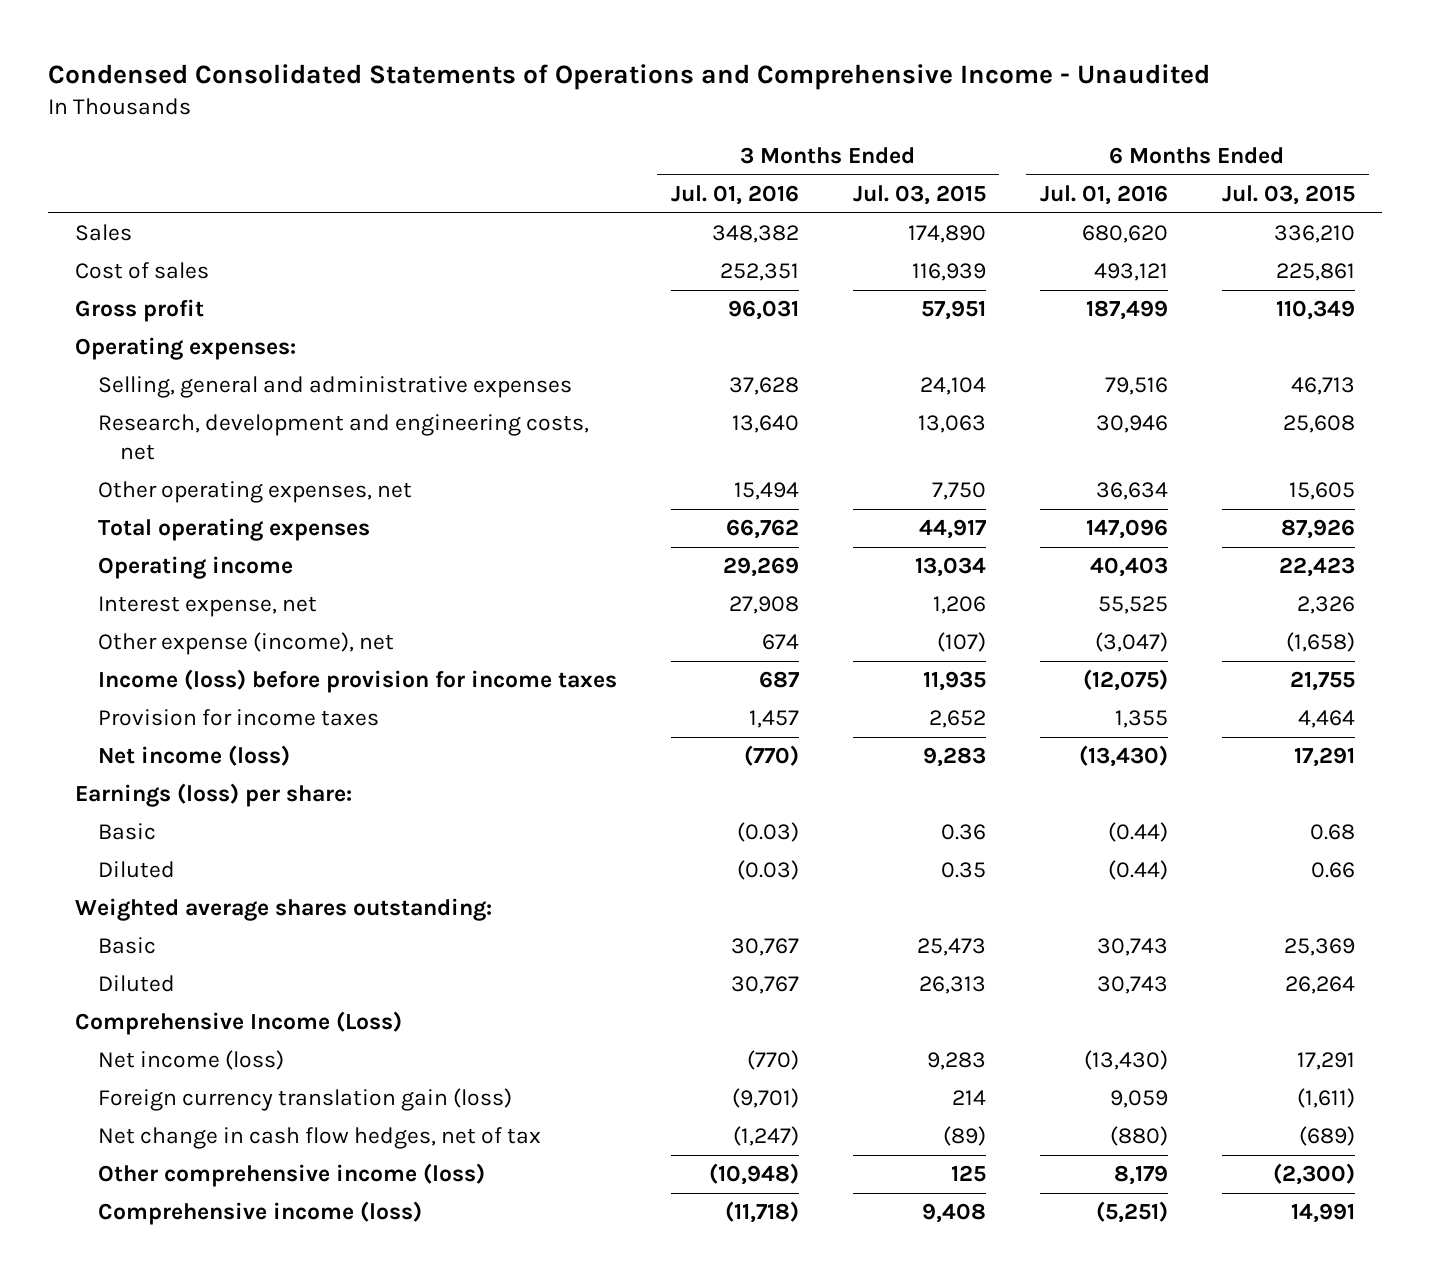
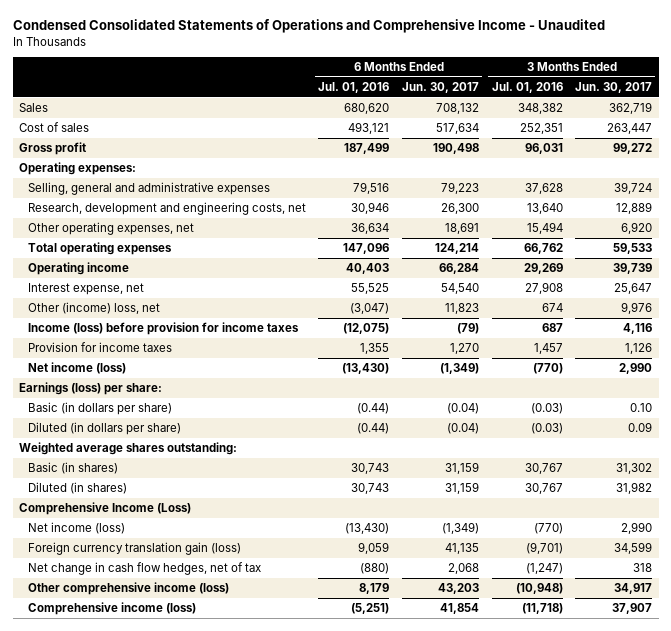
[852,184,986,205] Jul. 03, 2015 -> none
[1222,184,1356,205] Jul. 03, 2015 -> none
none -> [401,81,479,93] Jun. 30, 2017
none -> [575,81,653,93] Jun. 30, 2017
[97,632,394,656] Other expense (income), net -> [27,301,160,314] Other (income) loss, net
[97,823,156,841] Basic -> [27,401,172,415] Basic (in dollars per share)
[97,861,175,879] Diluted -> [27,421,181,435] Diluted (in dollars per share)
[97,937,156,955] Basic -> [27,461,118,474] Basic (in shares)
[97,975,175,993] Diluted -> [27,481,127,494] Diluted (in shares)

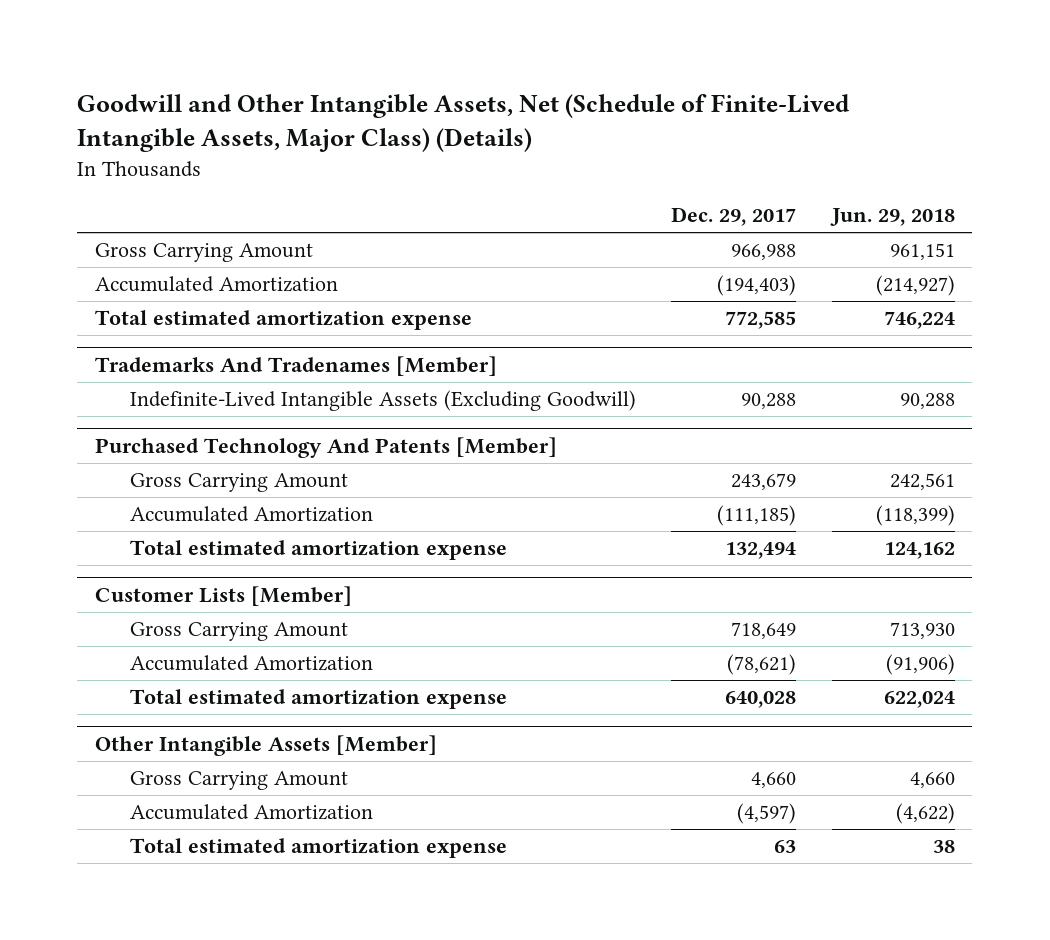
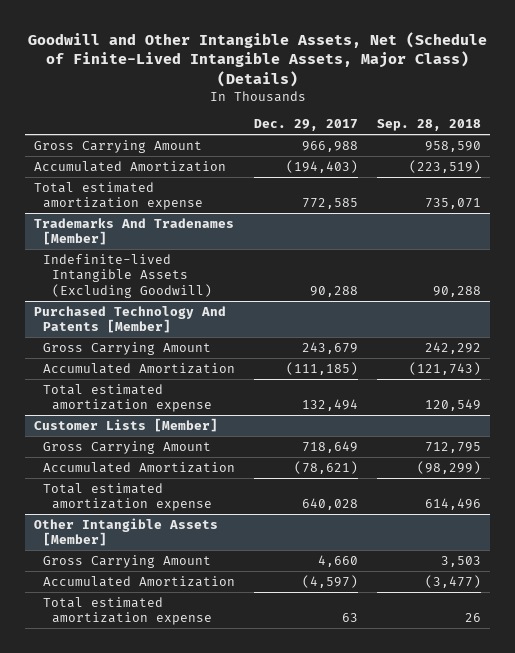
[829,208,955,227] Jun. 29, 2018 -> none
none -> [376,119,481,132] Sep. 28, 2018
[130,390,637,412] Indefinite-Lived Intangible Assets (Excluding Goodwill) -> [43,253,213,298] Indefinite-lived Intangible Assets (Excluding Goodwill)

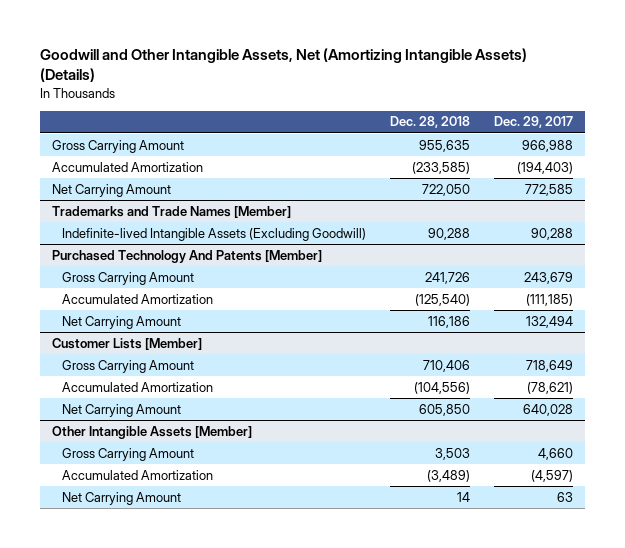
[27,31,487,87] Goodwill and Other Intangible Assets, Net (Schedule of Finite-Lived Intangible Assets, Major Class) (Details) -> [39,48,527,83] Goodwill and Other Intangible Assets, Net (Amortizing Intangible Assets) (Details)
[376,119,481,132] Sep. 28, 2018 -> none
none -> [389,116,470,129] Dec. 28, 2018
[34,181,204,211] Total estimated amortization expense -> [52,183,172,197] Net Carrying Amount
[34,217,235,246] Trademarks And Tradenames [Member] -> [52,205,292,218] Trademarks and Trade Names [Member]
[43,383,213,413] Total estimated amortization expense -> [61,315,181,329] Net Carrying Amount
[43,482,213,512] Total estimated amortization expense -> [61,403,181,417] Net Carrying Amount
[43,596,213,626] Total estimated amortization expense -> [61,491,181,505] Net Carrying Amount

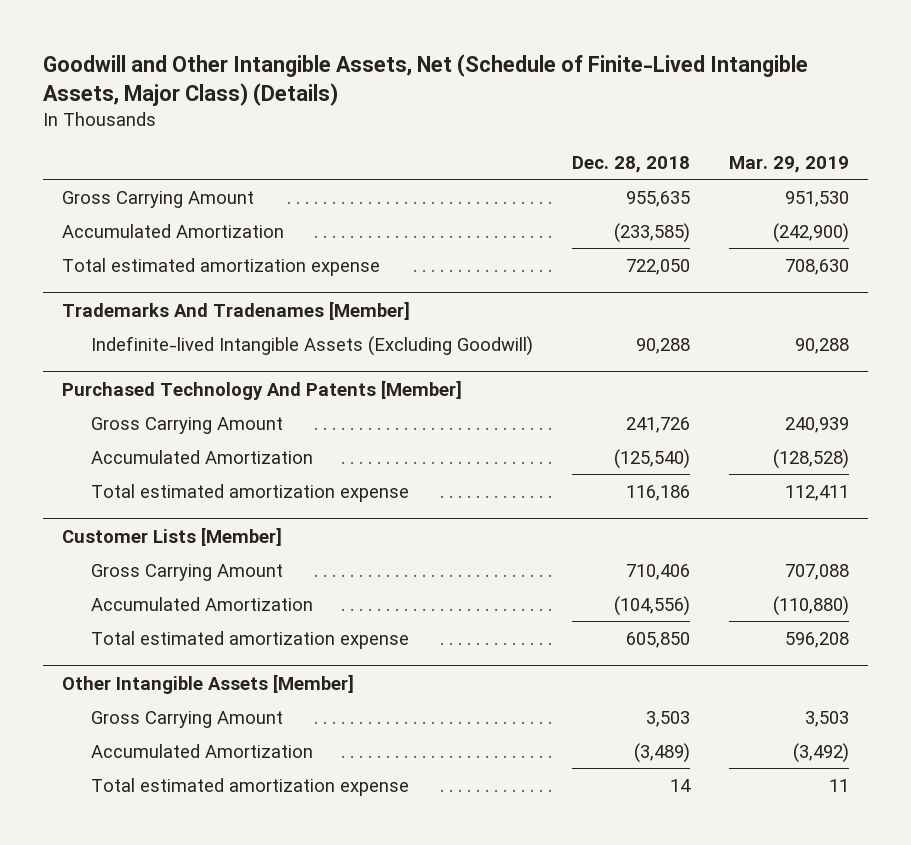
[39,48,527,83] Goodwill and Other Intangible Assets, Net (Amortizing Intangible Assets) (Details) -> [43,54,809,106] Goodwill and Other Intangible Assets, Net (Schedule of Finite-Lived Intangible Assets, Major Class) (Details)
[493,116,573,129] Dec. 29, 2017 -> none
none -> [728,155,849,173] Mar. 29, 2019
[52,183,172,197] Net Carrying Amount -> [62,257,381,276] Total estimated amortization expense
[52,205,292,218] Trademarks and Trade Names [Member] -> [62,300,411,320] Trademarks And Tradenames [Member]
[61,315,181,329] Net Carrying Amount -> [91,483,410,502] Total estimated amortization expense
[61,403,181,417] Net Carrying Amount -> [91,630,410,649] Total estimated amortization expense
[61,491,181,505] Net Carrying Amount -> [91,777,410,796] Total estimated amortization expense

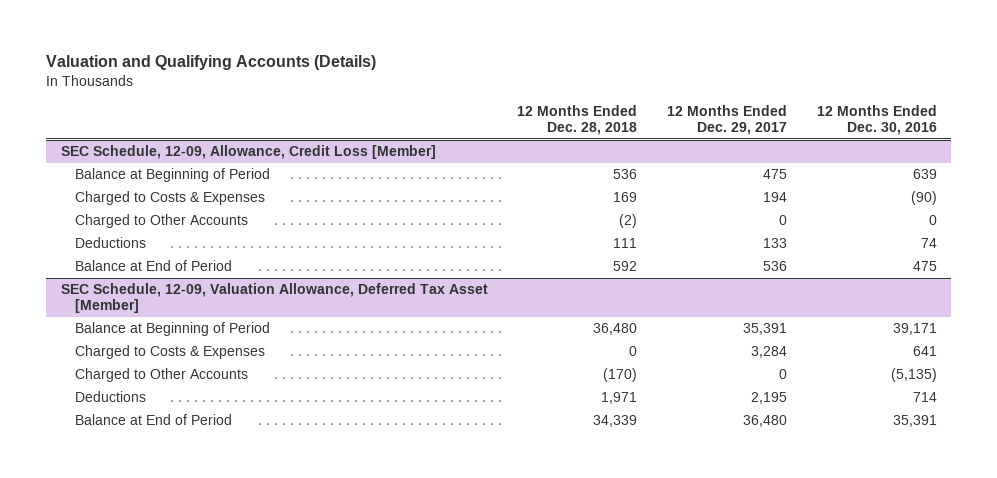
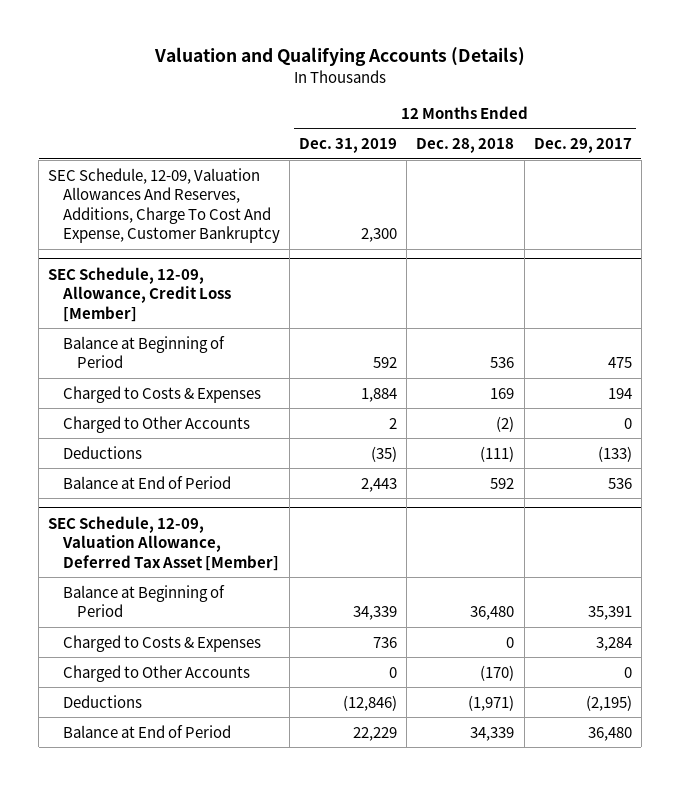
[816,105,937,136] 12 Months Ended Dec. 30, 2016 -> none
none -> [299,138,398,154] Dec. 31, 2019
none -> [48,167,280,244] SEC Schedule, 12-09, Valuation Allowances And Reserves, Additions, Charge To Cost And Expense, Customer Bankruptcy
[613,238,638,249] 111 -> [480,445,515,462] (111)
[762,238,787,249] 133 -> [597,445,632,462] (133)
[601,392,638,405] 1,971 -> [468,694,515,711] (1,971)
[750,392,787,405] 2,195 -> [585,694,632,711] (2,195)

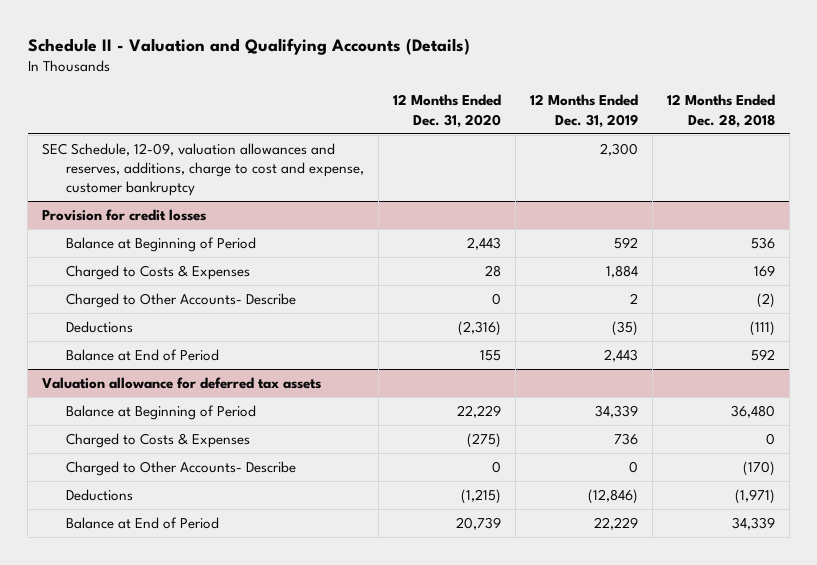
[154,47,526,67] Valuation and Qualifying Accounts (Details) -> [27,38,470,56] Schedule II - Valuation and Qualifying Accounts (Details)
[533,138,632,154] Dec. 29, 2017 -> none
none -> [392,94,501,128] 12 Months Ended Dec. 31, 2020
[48,167,280,244] SEC Schedule, 12-09, Valuation Allowances And Reserves, Additions, Charge To Cost And Expense, Customer Bankruptcy -> [42,142,364,197] SEC Schedule, 12-09, valuation allowances and reserves, additions, charge to cost and expense, customer bankruptcy
[48,266,231,322] SEC Schedule, 12-09, Allowance, Credit Loss [Member] -> [42,208,207,221] Provision for credit losses
[62,415,250,433] Charged to Other Accounts -> [65,292,296,308] Charged to Other Accounts- Describe
[48,515,279,571] SEC Schedule, 12-09, Valuation Allowance, Deferred Tax Asset [Member] -> [42,376,322,389] Valuation allowance for deferred tax assets
[62,664,250,682] Charged to Other Accounts -> [65,460,296,476] Charged to Other Accounts- Describe

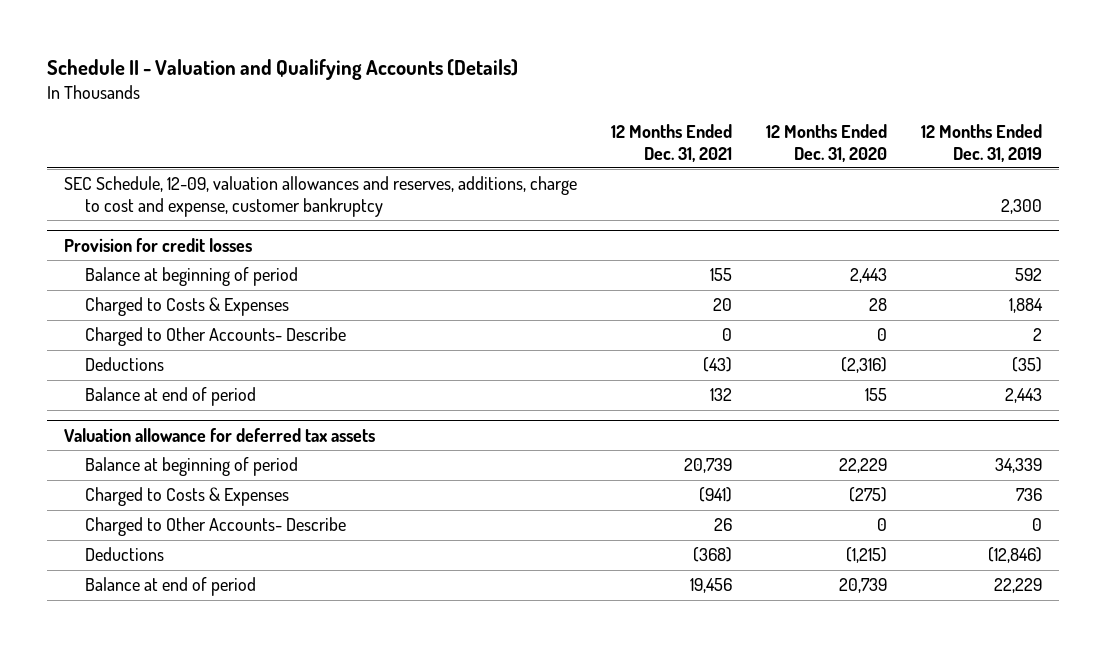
[667,94,776,128] 12 Months Ended Dec. 28, 2018 -> none
none -> [611,124,733,162] 12 Months Ended Dec. 31, 2021
[65,236,256,252] Balance at Beginning of Period -> [84,267,298,287] Balance at beginning of period
[65,348,219,361] Balance at End of Period -> [84,387,256,407] Balance at end of period
[65,404,256,420] Balance at Beginning of Period -> [84,457,298,477] Balance at beginning of period
[65,516,219,529] Balance at End of Period -> [84,577,256,597] Balance at end of period

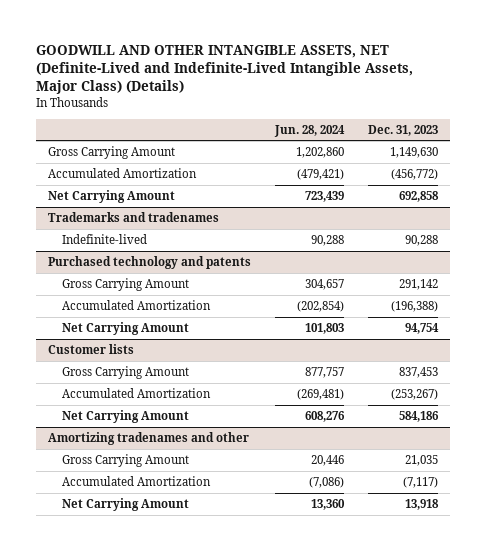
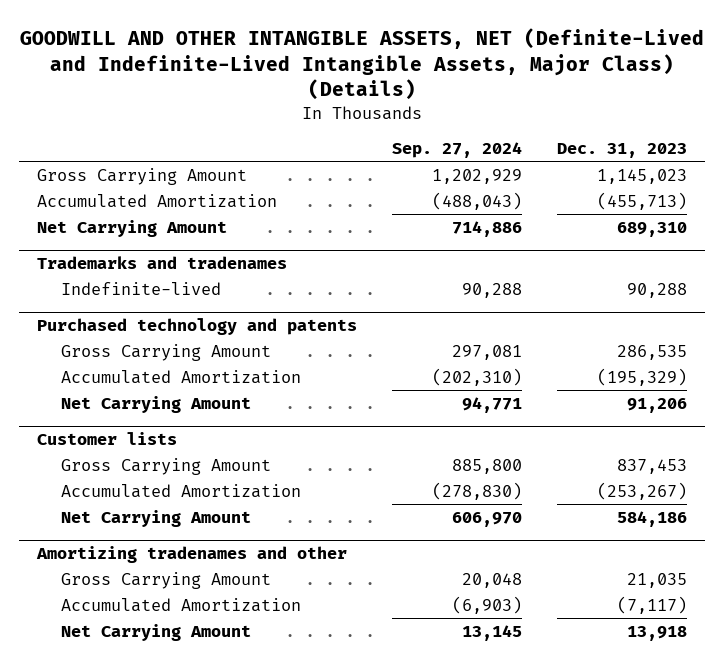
[274,124,346,137] Jun. 28, 2024 -> none
none -> [392,141,523,158] Sep. 27, 2024
[390,147,439,159] 1,149,630 -> [597,168,688,184] 1,145,023
[391,169,439,181] (456,772) -> [597,191,688,210] (455,713)
[399,191,440,203] 692,858 -> [617,221,688,237] 689,310
[399,279,439,291] 291,142 -> [617,344,688,360] 286,535
[391,301,439,313] (196,388) -> [597,367,688,386] (195,329)
[405,323,440,335] 94,754 -> [627,397,688,413] 91,206

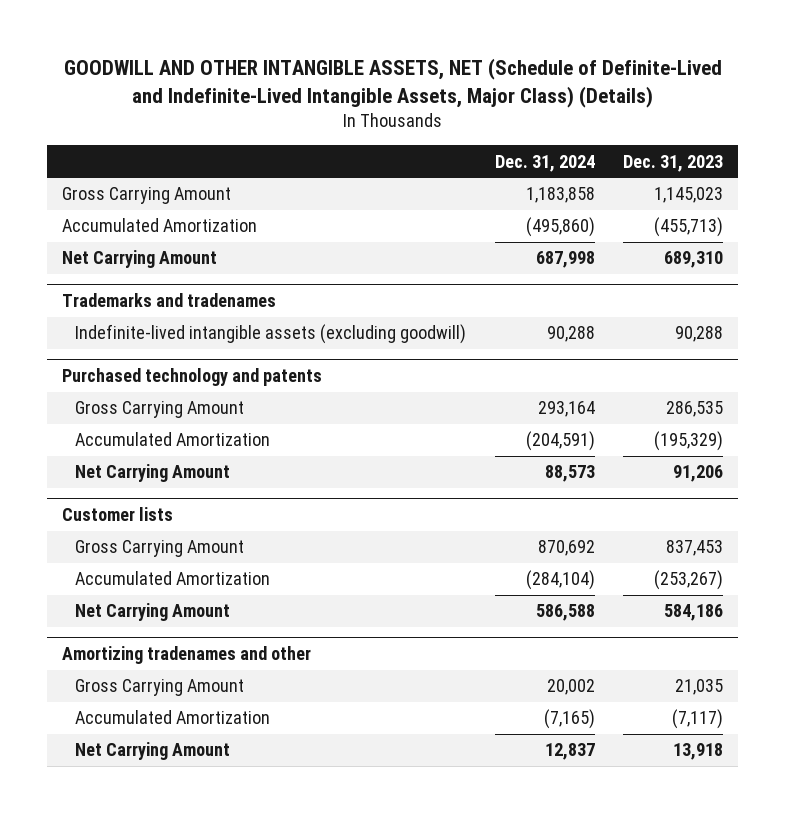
[20,28,705,101] GOODWILL AND OTHER INTANGIBLE ASSETS, NET (Definite-Lived and Indefinite-Lived Intangible Assets, Major Class) (Details) -> [63,58,722,109] GOODWILL AND OTHER INTANGIBLE ASSETS, NET (Schedule of Definite-Lived and Indefinite-Lived Intangible Assets, Major Class) (Details)
[392,141,523,158] Sep. 27, 2024 -> none
none -> [494,154,595,172] Dec. 31, 2024
[61,281,222,295] Indefinite-lived -> [75,324,467,345] Indefinite-lived intangible assets (excluding goodwill)

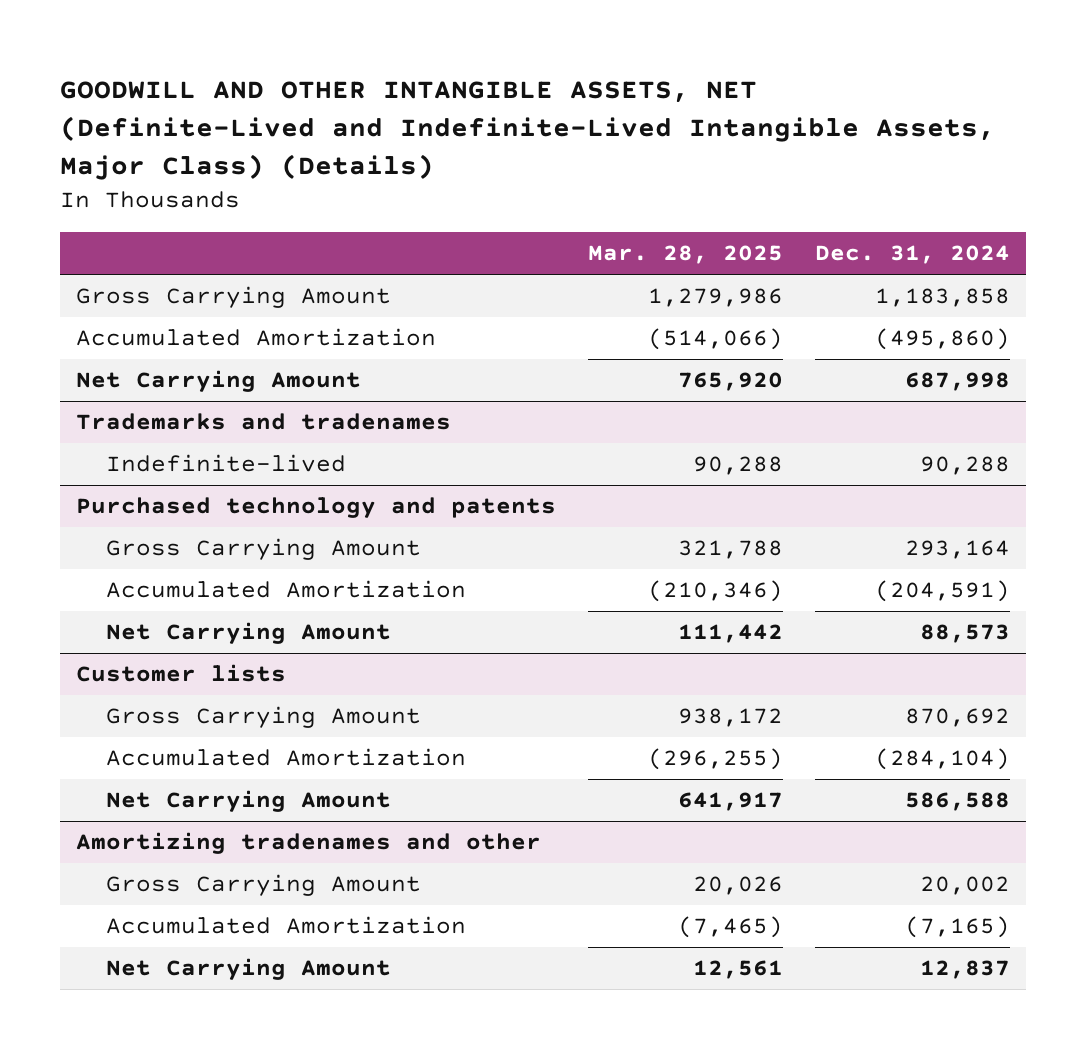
[63,58,722,109] GOODWILL AND OTHER INTANGIBLE ASSETS, NET (Schedule of Definite-Lived and Indefinite-Lived Intangible Assets, Major Class) (Details) -> [60,81,996,181] GOODWILL AND OTHER INTANGIBLE ASSETS, NET (Definite-Lived and Indefinite-Lived Intangible Assets, Major Class) (Details)
[623,154,724,172] Dec. 31, 2023 -> none
none -> [588,245,784,265] Mar. 28, 2025
[75,324,467,345] Indefinite-lived intangible assets (excluding goodwill) -> [105,454,346,473] Indefinite-lived

